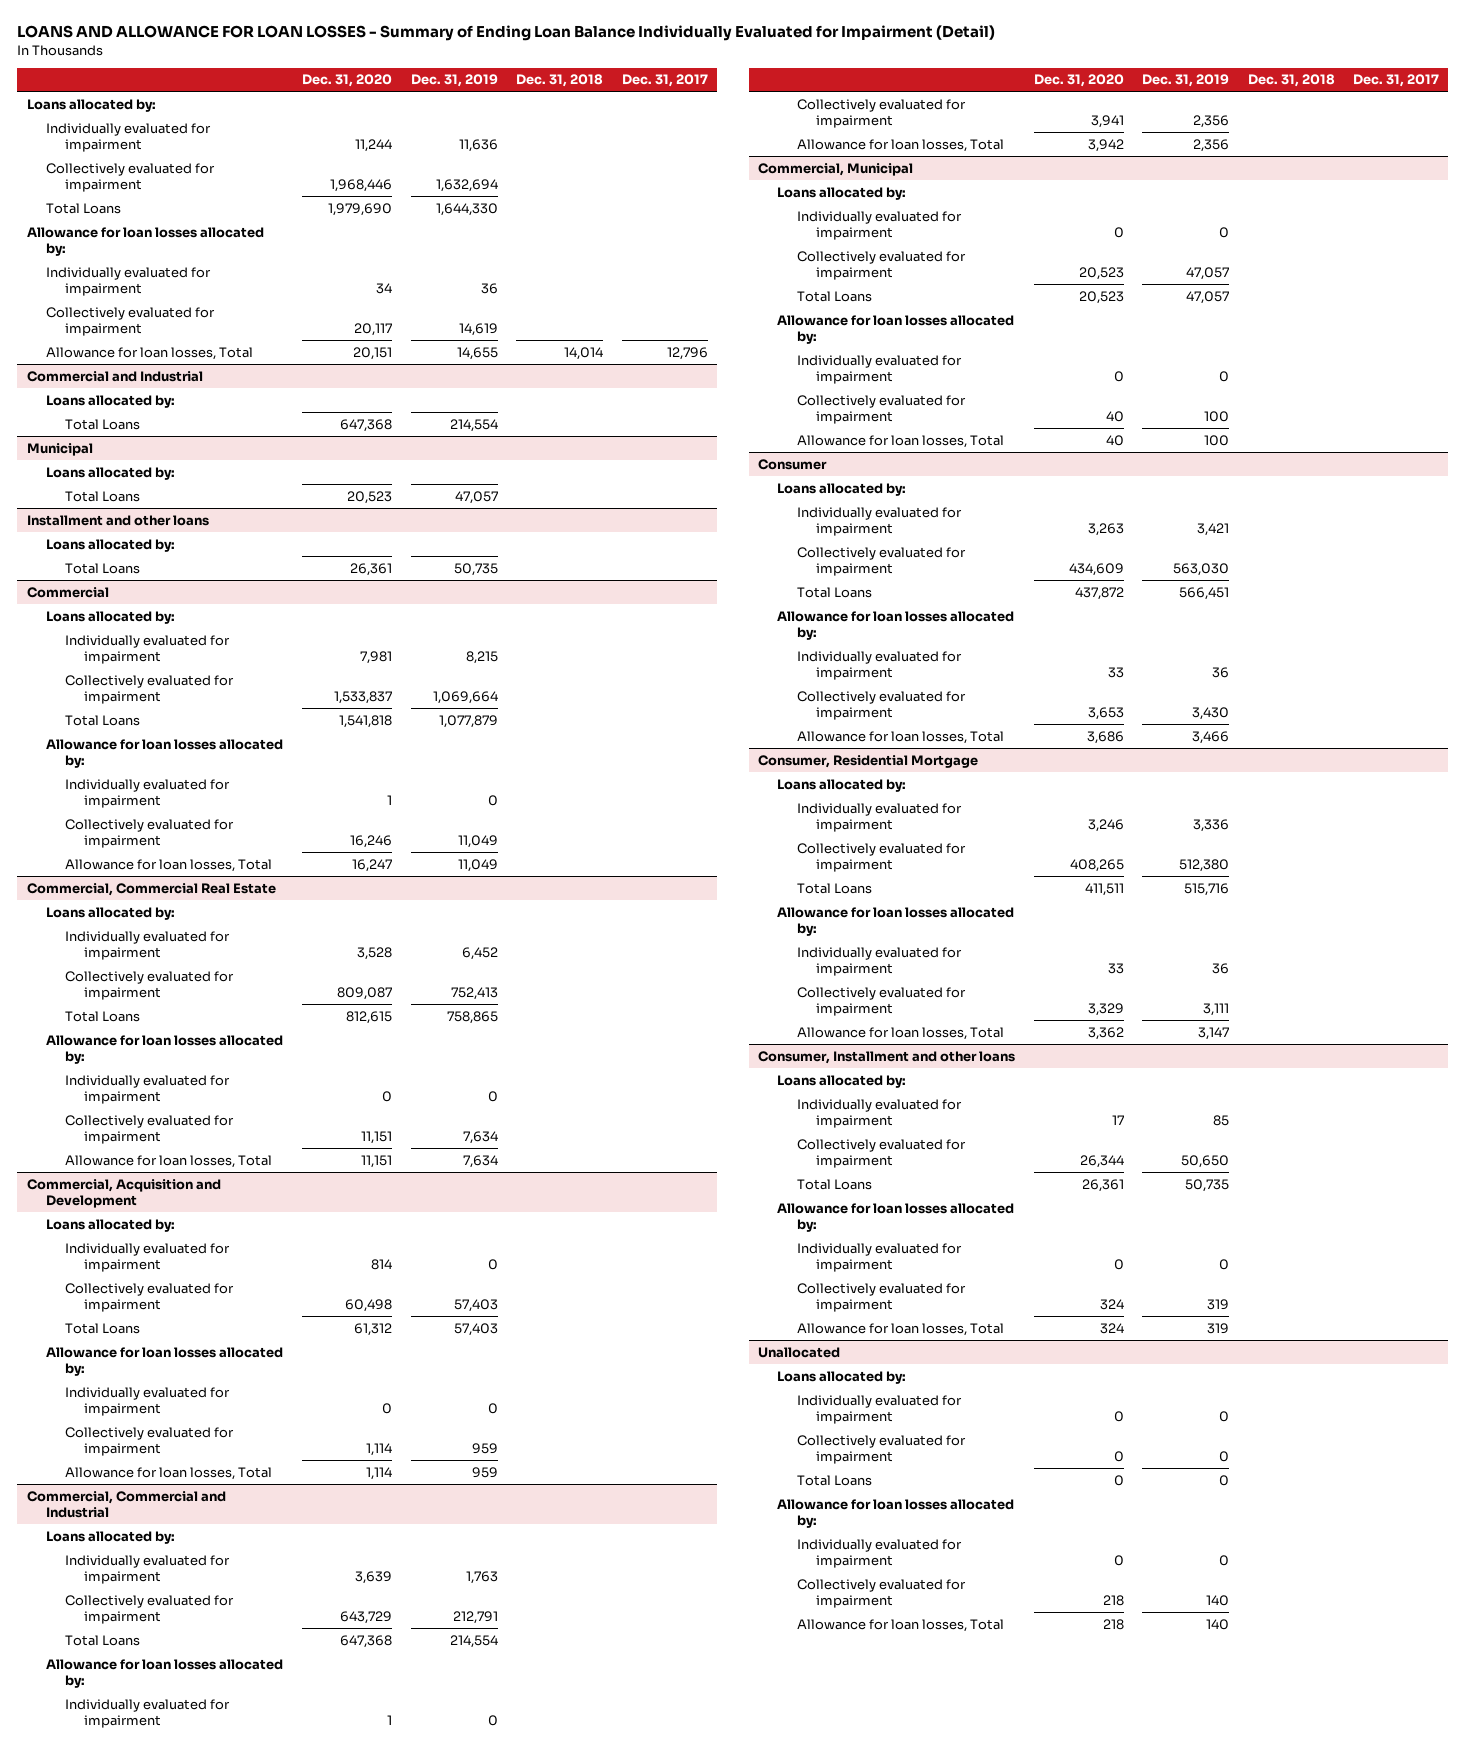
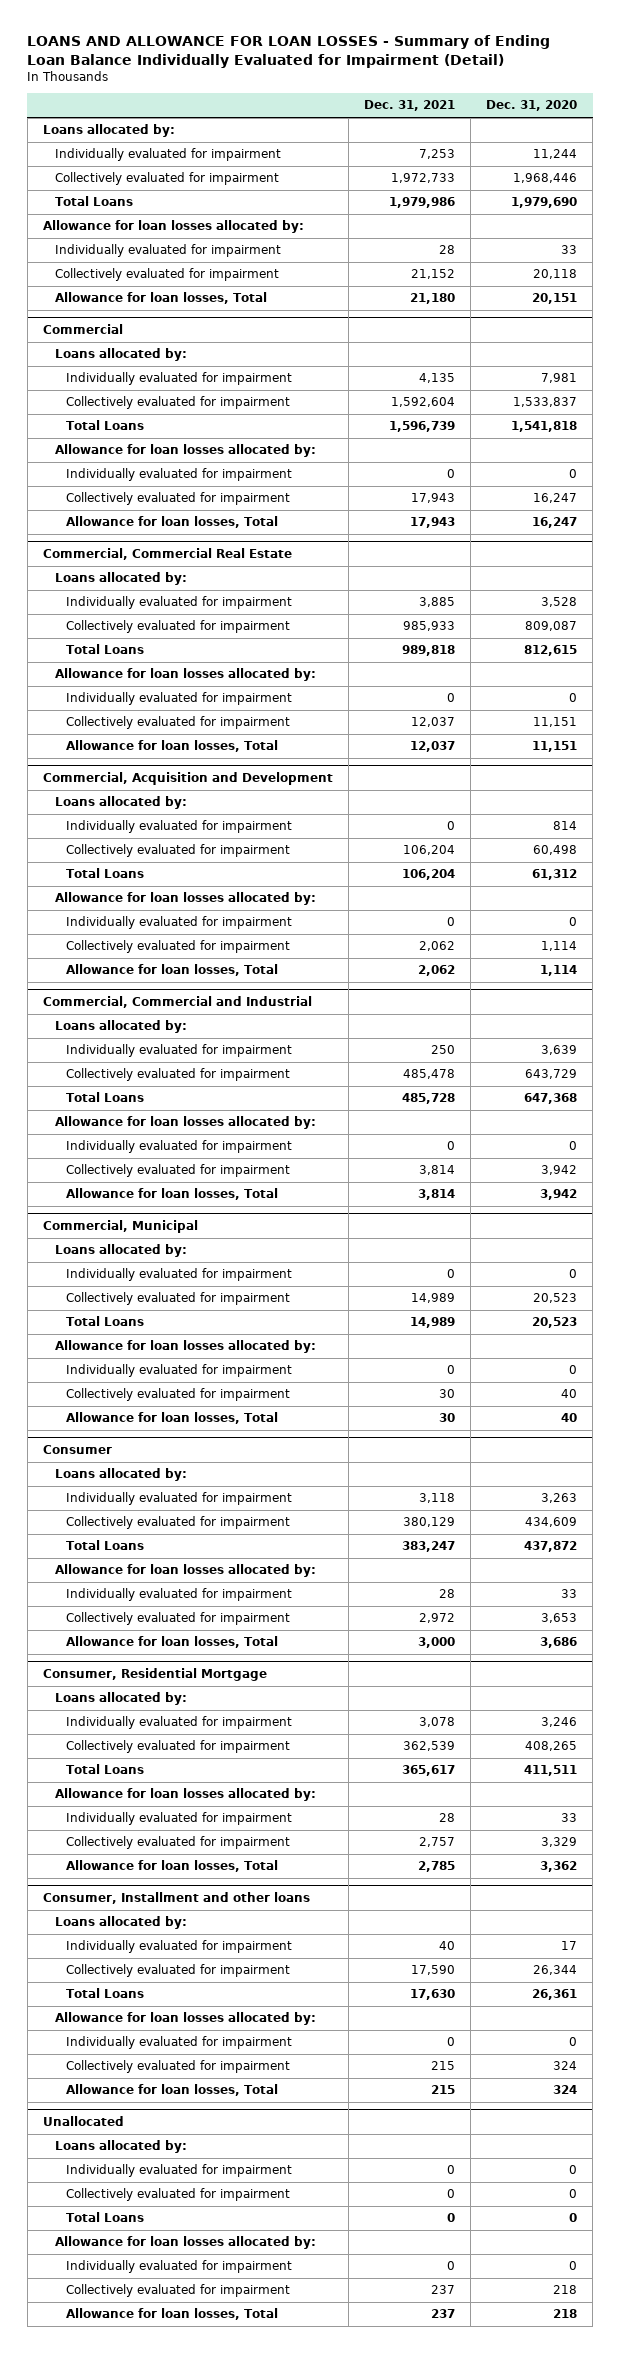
[410,74,498,88] Dec. 31, 2019 -> none
[516,74,604,88] Dec. 31, 2018 -> none
[621,74,708,88] Dec. 31, 2017 -> none
none -> [363,100,455,112] Dec. 31, 2021
[376,282,393,294] 34 -> [560,245,577,255] 33
[354,322,393,336] 20,117 -> [532,269,577,280] 20,118
[26,370,203,382] Commercial and Industrial -> none
[45,394,175,408] Loans allocated by: -> none
[65,418,141,430] Total Loans -> none
[26,442,93,456] Municipal -> none
[45,466,175,480] Loans allocated by: -> none
[65,490,141,502] Total Loans -> none
[26,514,209,526] Installment and other loans -> none
[45,538,175,552] Loans allocated by: -> none
[65,562,141,574] Total Loans -> none
[387,794,393,805] 1 -> [568,469,577,479] 0
[350,834,393,848] 16,246 -> [532,493,577,504] 16,247
[387,1714,393,1725] 1 -> [568,1141,577,1151] 0
[1090,114,1124,128] 3,941 -> [540,1165,577,1176] 3,942

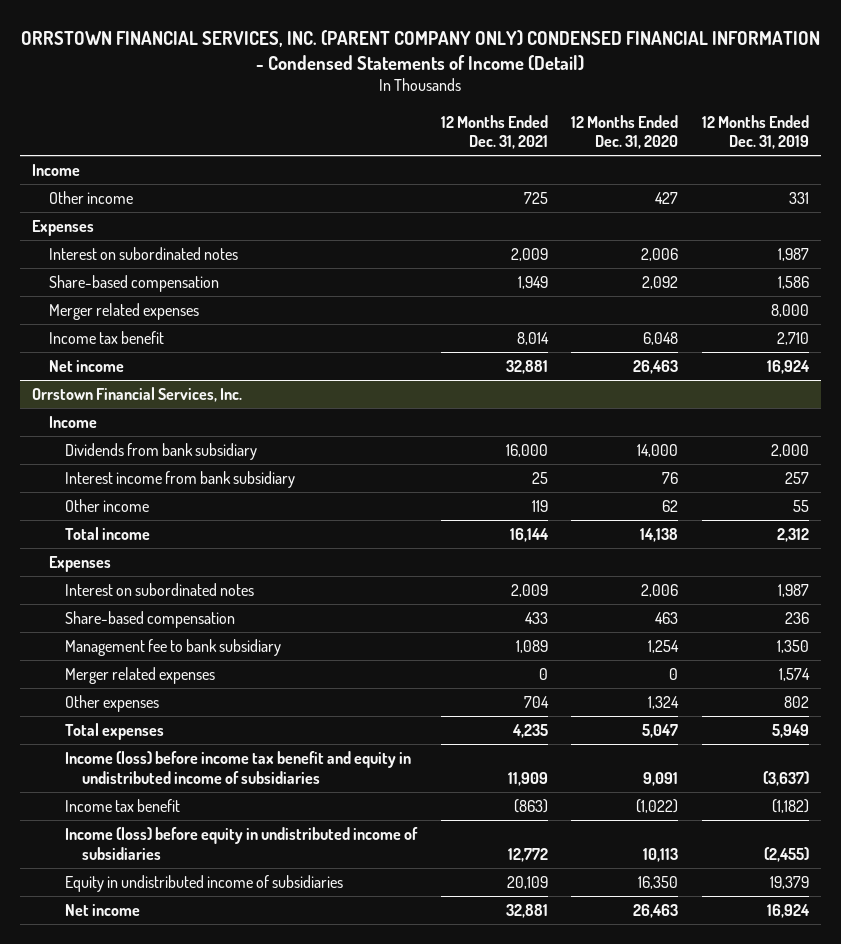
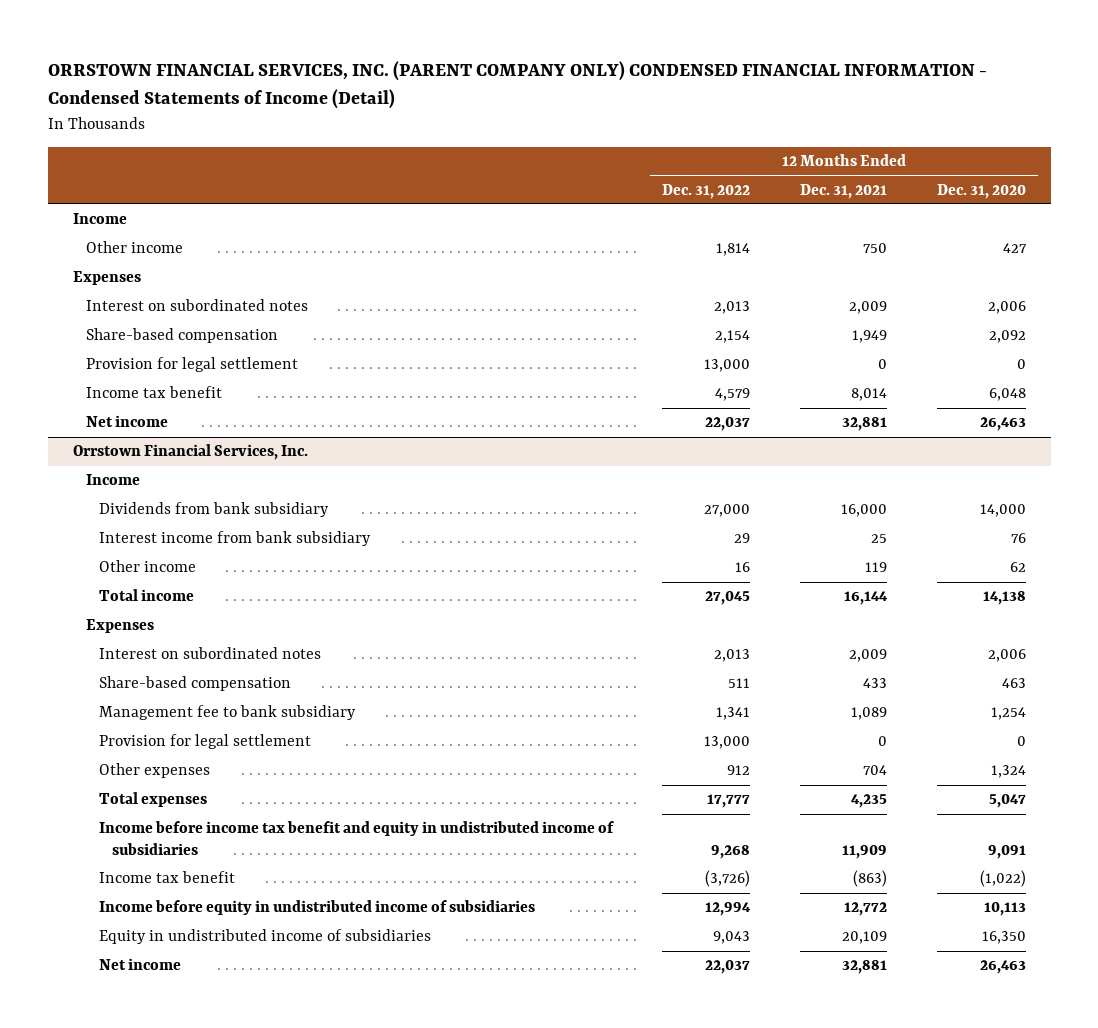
[701,114,809,150] 12 Months Ended Dec. 31, 2019 -> none
none -> [662,183,751,199] Dec. 31, 2022
[523,192,548,205] 725 -> [863,243,888,254] 750
[48,303,199,321] Merger related expenses -> none
none -> [85,357,298,373] Provision for legal settlement
[65,667,216,685] Merger related expenses -> none
none -> [98,734,311,750] Provision for legal settlement
[65,751,412,784] Income (loss) before income tax benefit and equity in undistributed income of subsidiaries -> [98,821,614,856] Income before income tax benefit and equity in undistributed income of subsidiaries
[65,827,419,860] Income (loss) before equity in undistributed income of subsidiaries -> [98,900,535,916] Income before equity in undistributed income of subsidiaries

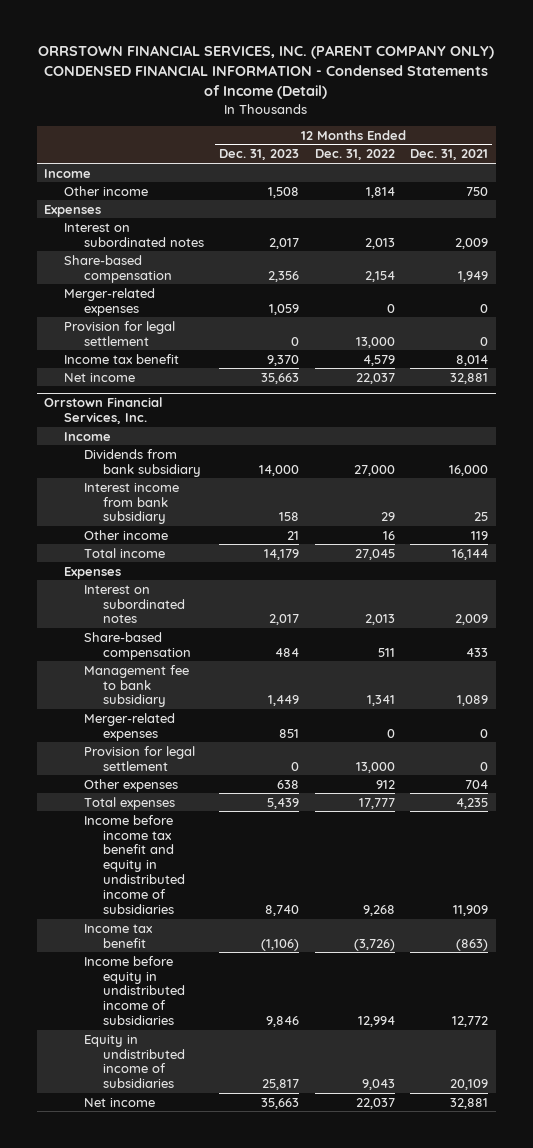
[936,183,1026,199] Dec. 31, 2020 -> none
none -> [219,149,300,161] Dec. 31, 2023
none -> [64,287,156,316] Merger-related expenses
none -> [83,712,175,741] Merger-related expenses

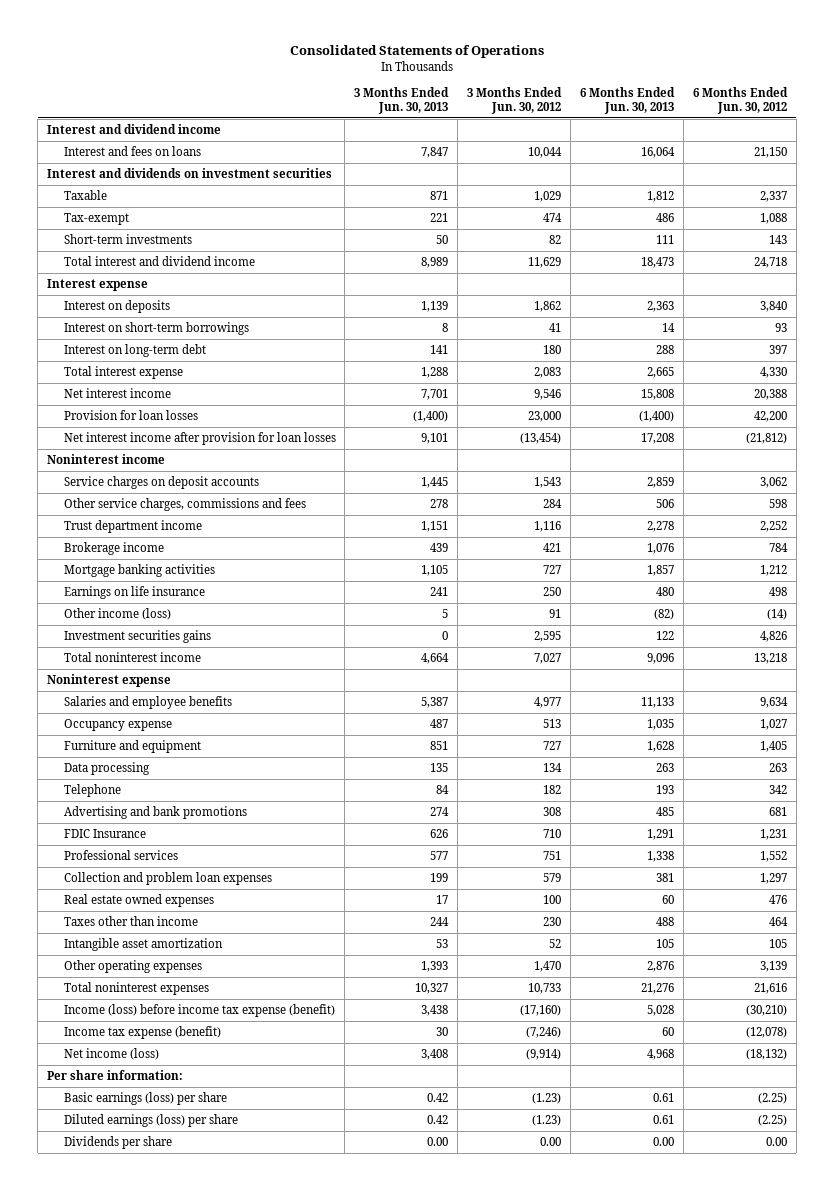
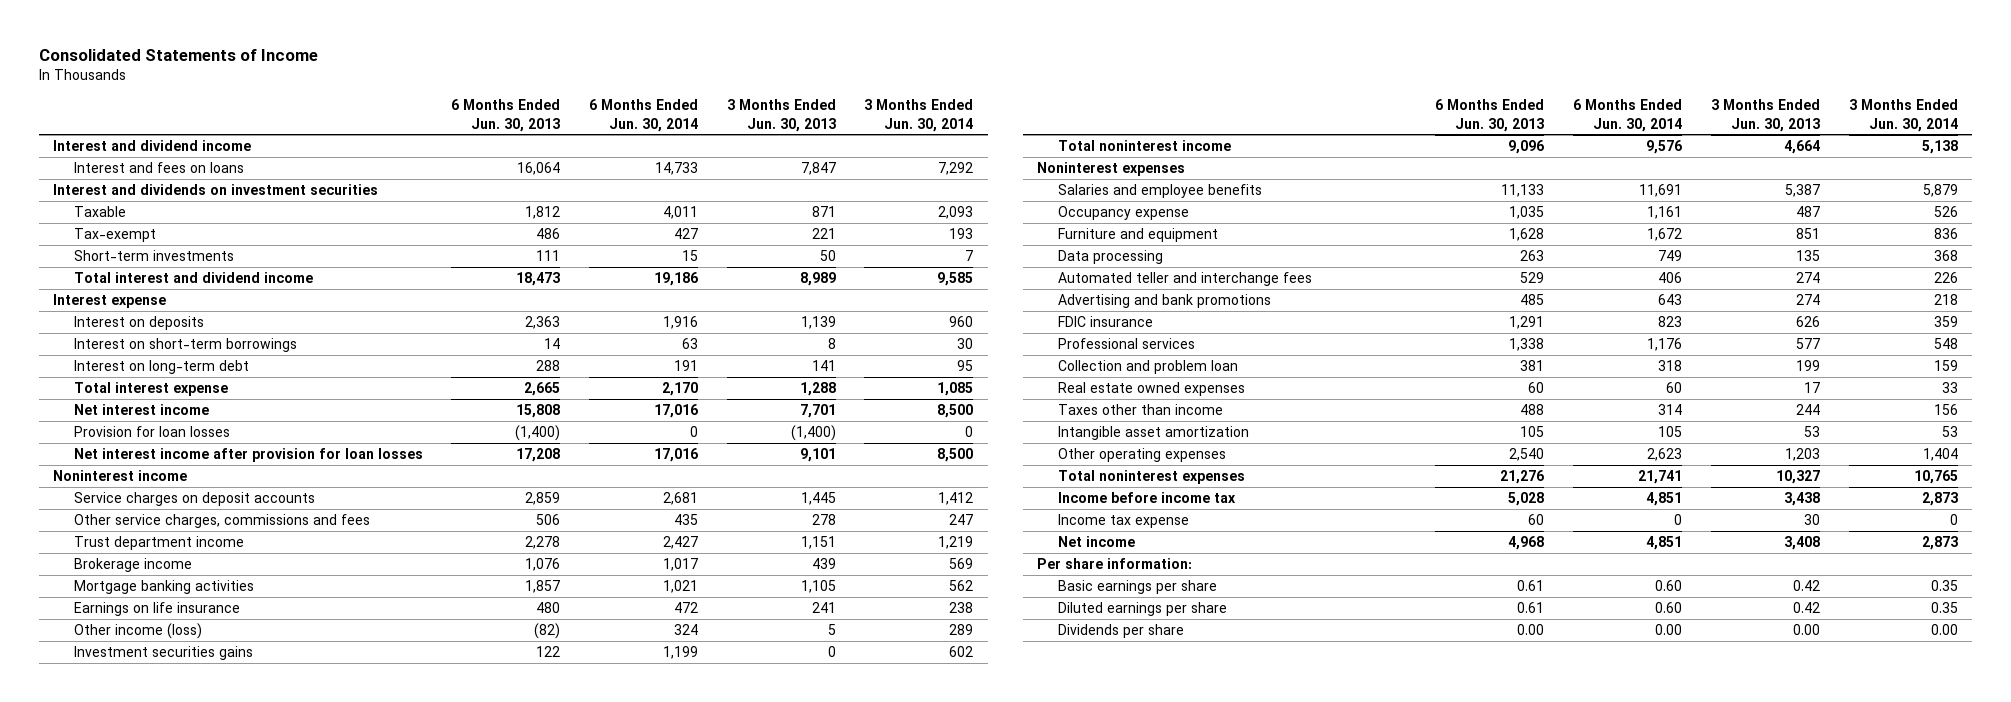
[289,45,544,59] Consolidated Statements of Operations -> [38,48,318,61] Consolidated Statements of Income
[467,87,563,115] 3 Months Ended Jun. 30, 2012 -> none
[692,87,788,115] 6 Months Ended Jun. 30, 2012 -> none
none -> [588,99,698,132] 6 Months Ended Jun. 30, 2014
none -> [864,99,974,132] 3 Months Ended Jun. 30, 2014
[46,673,171,687] Noninterest expense -> [1037,162,1186,177] Noninterest expenses
[63,783,121,797] Telephone -> none
none -> [1057,272,1312,287] Automated teller and interchange fees
[63,828,146,838] FDIC Insurance -> [1057,316,1153,328] FDIC insurance
[63,871,272,885] Collection and problem loan expenses -> [1057,360,1238,375] Collection and problem loan
[421,960,449,972] 1,393 -> [1784,448,1820,462] 1,203
[646,960,674,972] 2,876 -> [1509,448,1545,462] 2,540
[63,1003,335,1017] Income (loss) before income tax expense (benefit) -> [1057,492,1236,504] Income before income tax
[63,1025,221,1039] Income tax expense (benefit) -> [1057,514,1189,529] Income tax expense
[63,1047,159,1060] Net income (loss) -> [1057,536,1135,548] Net income
[63,1091,227,1105] Basic earnings (loss) per share -> [1057,580,1217,595] Basic earnings per share
[63,1113,238,1127] Diluted earnings (loss) per share -> [1057,602,1227,617] Diluted earnings per share

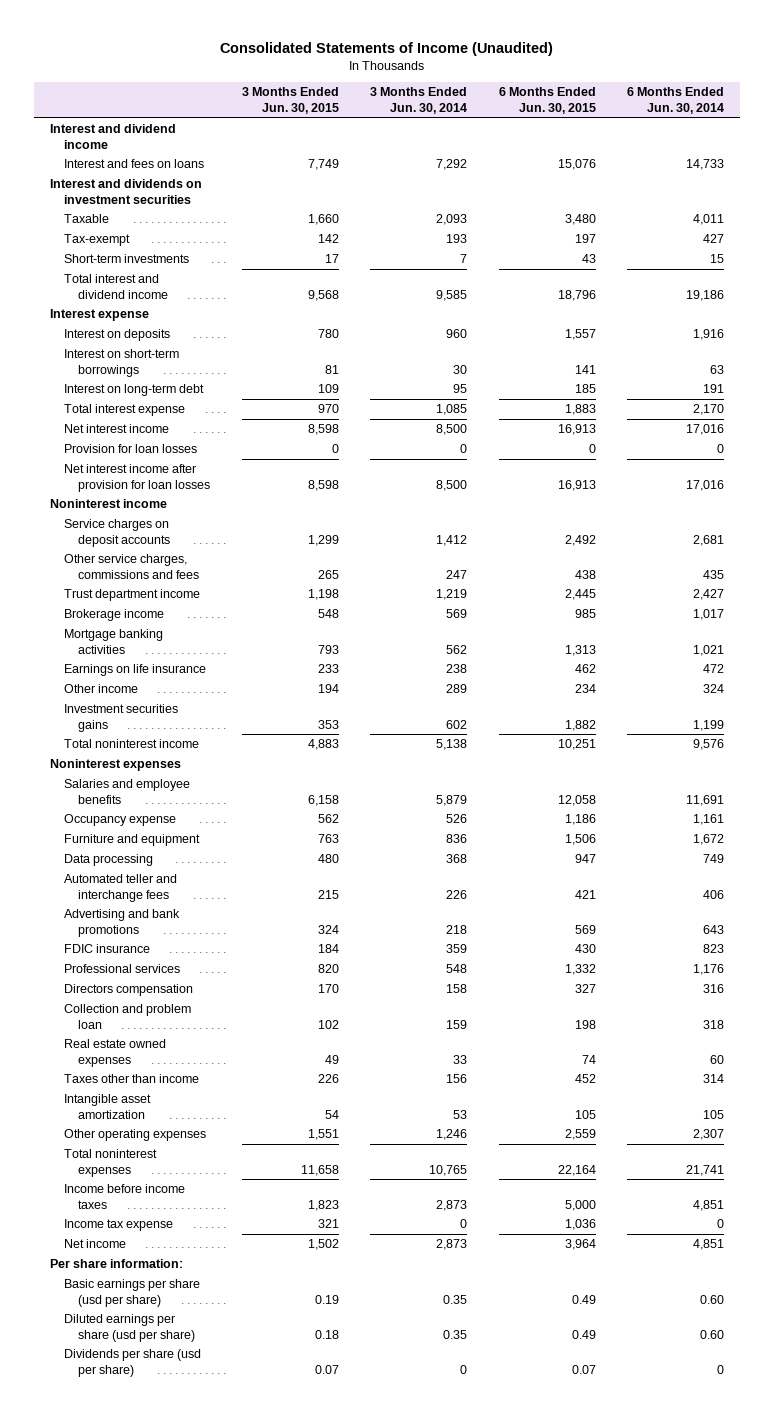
[38,48,318,61] Consolidated Statements of Income -> [219,42,553,57] Consolidated Statements of Income (Unaudited)
[451,99,561,132] 6 Months Ended Jun. 30, 2013 -> none
[726,99,836,132] 3 Months Ended Jun. 30, 2013 -> none
none -> [241,87,339,115] 3 Months Ended Jun. 30, 2015
none -> [498,87,596,115] 6 Months Ended Jun. 30, 2015
[73,623,202,640] Other income (loss) -> [63,684,138,694] Other income
none -> [63,984,193,997] Directors compensation
[1647,448,1683,462] 2,623 -> [693,1129,725,1141] 2,307
[1922,448,1958,462] 1,404 -> [436,1129,468,1141] 1,246
[1057,492,1236,504] Income before income tax -> [63,1184,185,1209] Income before income taxes
[1057,580,1217,595] Basic earnings per share -> [63,1279,200,1307] Basic earnings per share (usd per share)
[1057,602,1227,617] Diluted earnings per share -> [63,1314,196,1342] Diluted earnings per share (usd per share)
[1057,624,1184,639] Dividends per share -> [63,1349,201,1377] Dividends per share (usd per share)
[1655,624,1683,636] 0.00 -> [717,1364,725,1374] 0
[1930,624,1958,636] 0.00 -> [460,1364,468,1374] 0

